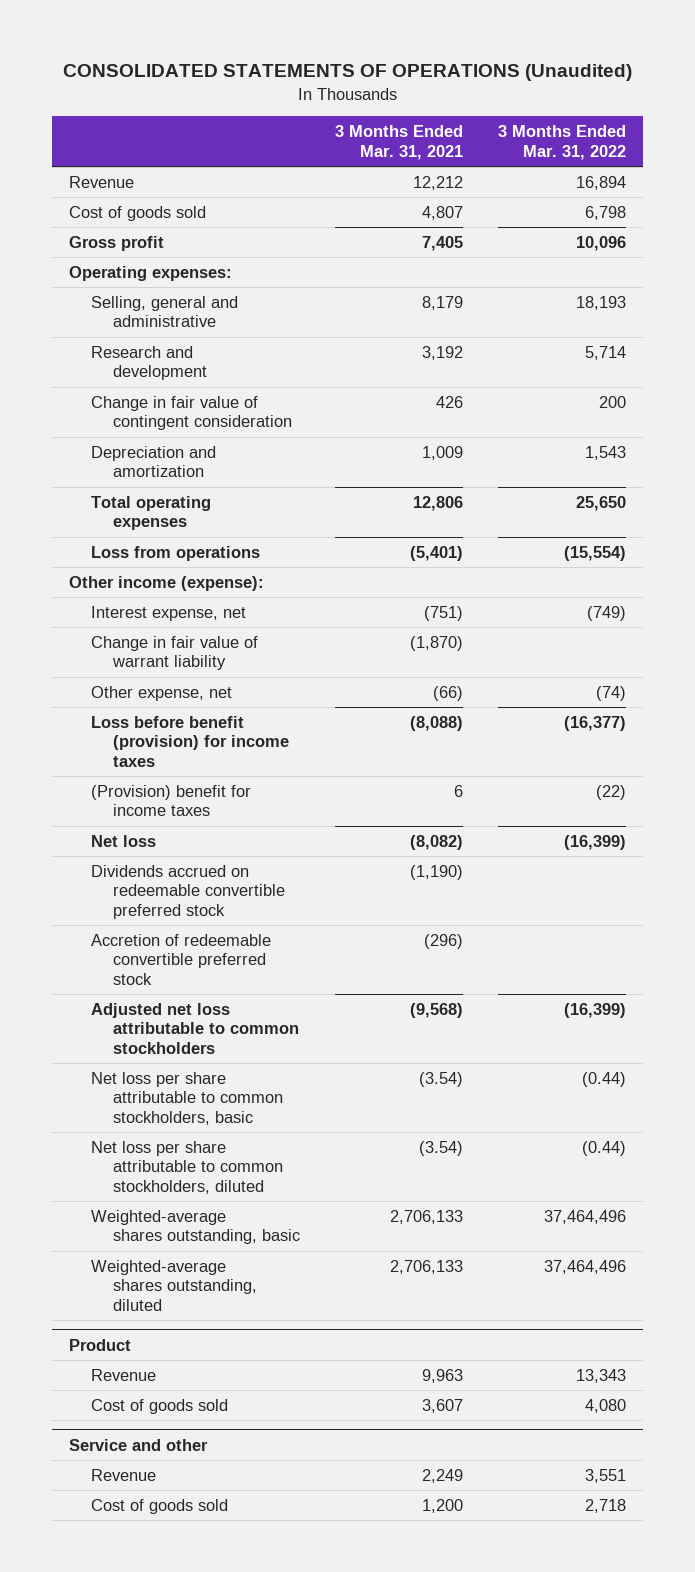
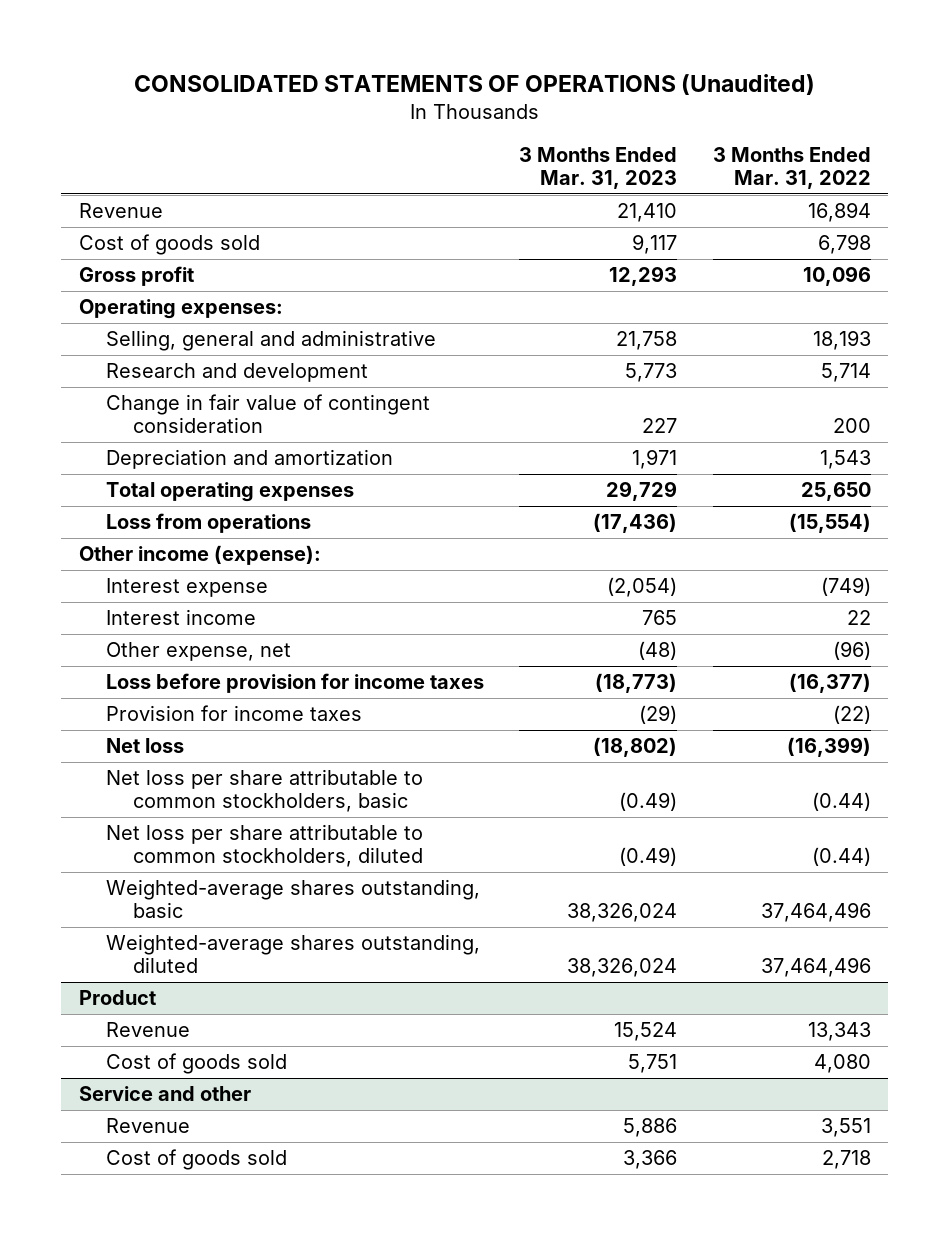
[334,125,463,160] 3 Months Ended Mar. 31, 2021 -> none
none -> [519,146,678,189] 3 Months Ended Mar. 31, 2023
[91,635,259,671] Change in fair value of warrant liability -> none
[91,605,247,621] Interest expense, net -> [105,578,268,598] Interest expense
none -> [105,609,256,626] Interest income
[595,685,626,701] (74) -> [832,641,871,661] (96)
[91,715,290,767] Loss before benefit (provision) for income taxes -> [105,673,484,694] Loss before provision for income taxes
[91,784,252,817] (Provision) benefit for income taxes -> [105,705,362,722] Provision for income taxes
[91,864,286,919] Dividends accrued on redeemable convertible preferred stock -> none
[91,933,272,985] Accretion of redeemable convertible preferred stock -> none
[91,1002,300,1054] Adjusted net loss attributable to common stockholders -> none

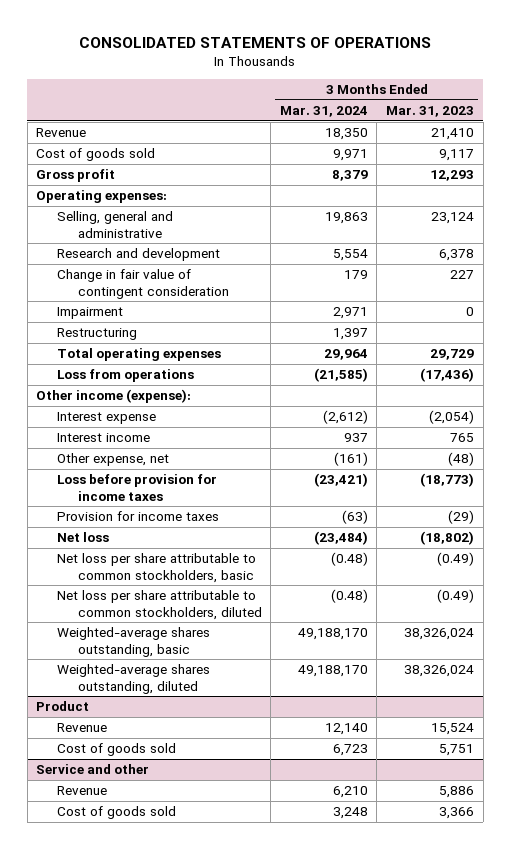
[133,74,815,96] CONSOLIDATED STATEMENTS OF OPERATIONS (Unaudited) -> [79,36,432,48] CONSOLIDATED STATEMENTS OF OPERATIONS
[712,146,871,189] 3 Months Ended Mar. 31, 2022 -> none
none -> [279,106,368,118] Mar. 31, 2024
[616,331,678,351] 21,758 -> [430,212,474,225] 23,124
[625,363,678,383] 5,773 -> [438,249,474,262] 6,378
[105,449,393,470] Depreciation and amortization -> none
none -> [56,307,123,320] Impairment
none -> [56,328,137,341] Restructuring

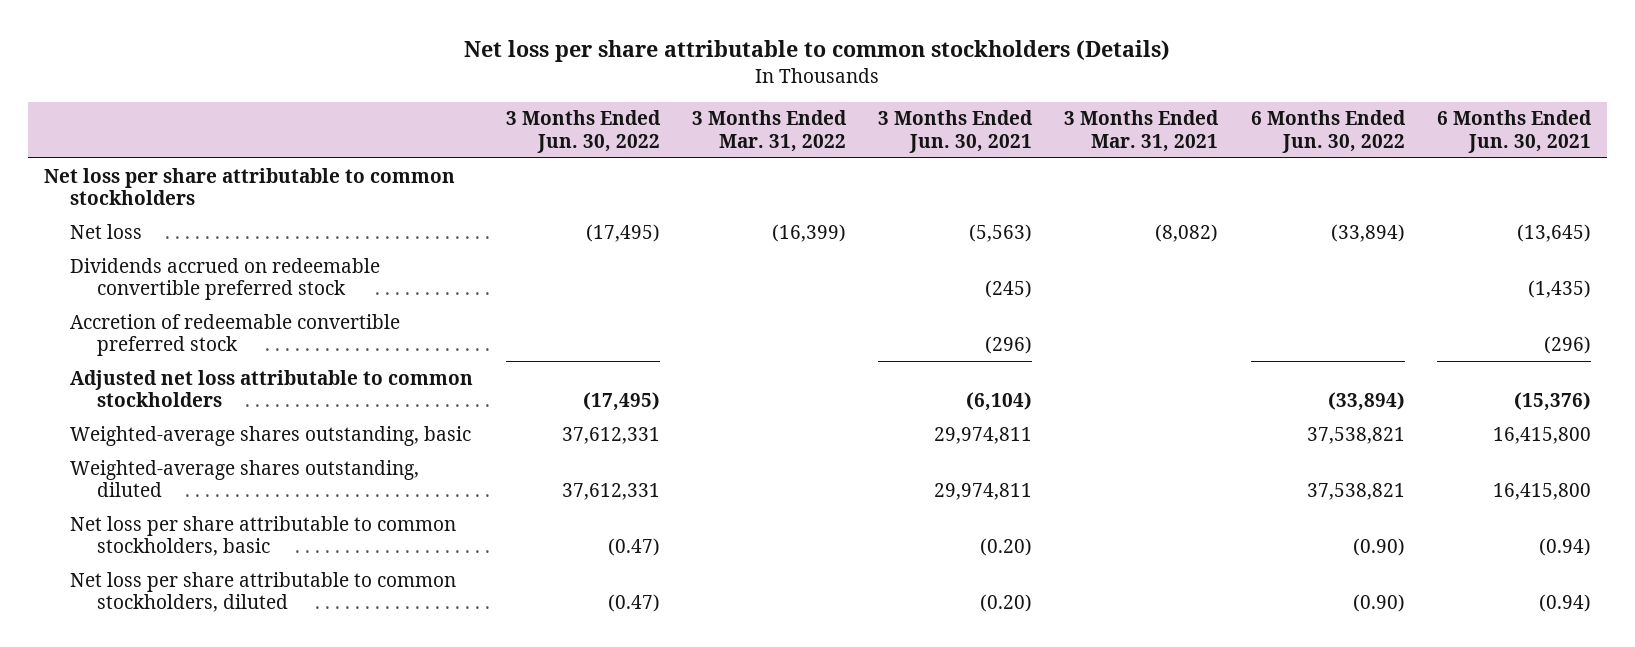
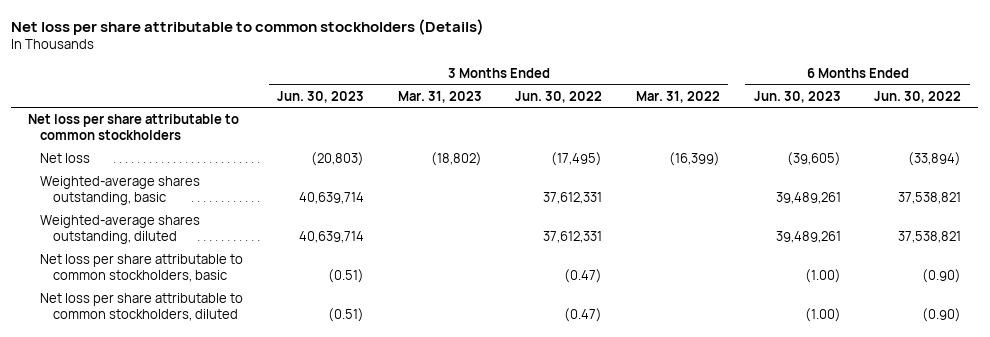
[878,110,1034,153] 3 Months Ended Jun. 30, 2021 -> none
[1064,110,1220,152] 3 Months Ended Mar. 31, 2021 -> none
[1436,110,1592,153] 6 Months Ended Jun. 30, 2021 -> none
none -> [277,90,365,103] Jun. 30, 2023
none -> [397,90,482,103] Mar. 31, 2023
none -> [753,90,841,103] Jun. 30, 2023
[70,257,381,301] Dividends accrued on redeemable convertible preferred stock -> none
[70,313,401,357] Accretion of redeemable convertible preferred stock -> none
[70,369,474,408] Adjusted net loss attributable to common stockholders -> none

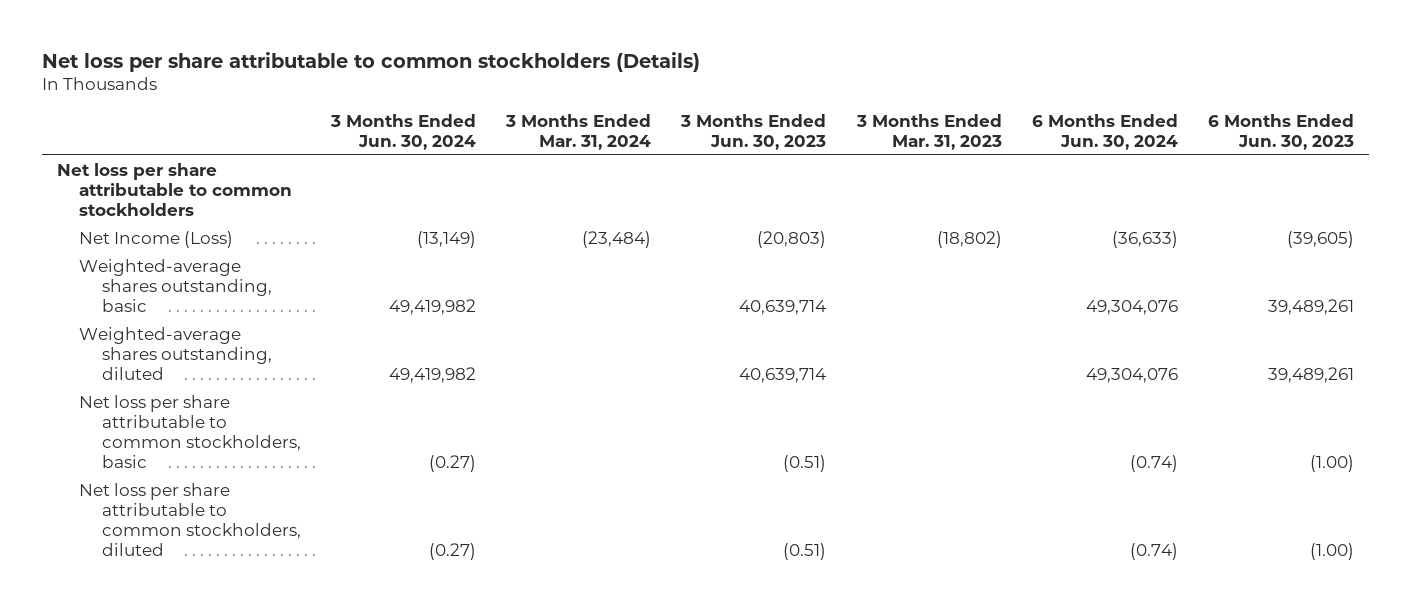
[515,90,603,103] Jun. 30, 2022 -> none
[636,90,721,103] Mar. 31, 2022 -> none
[874,90,962,103] Jun. 30, 2022 -> none
none -> [329,113,476,150] 3 Months Ended Jun. 30, 2024
none -> [505,113,652,150] 3 Months Ended Mar. 31, 2024
none -> [1031,113,1178,150] 6 Months Ended Jun. 30, 2024
[40,153,91,164] Net loss -> [79,230,234,248] Net Income (Loss)

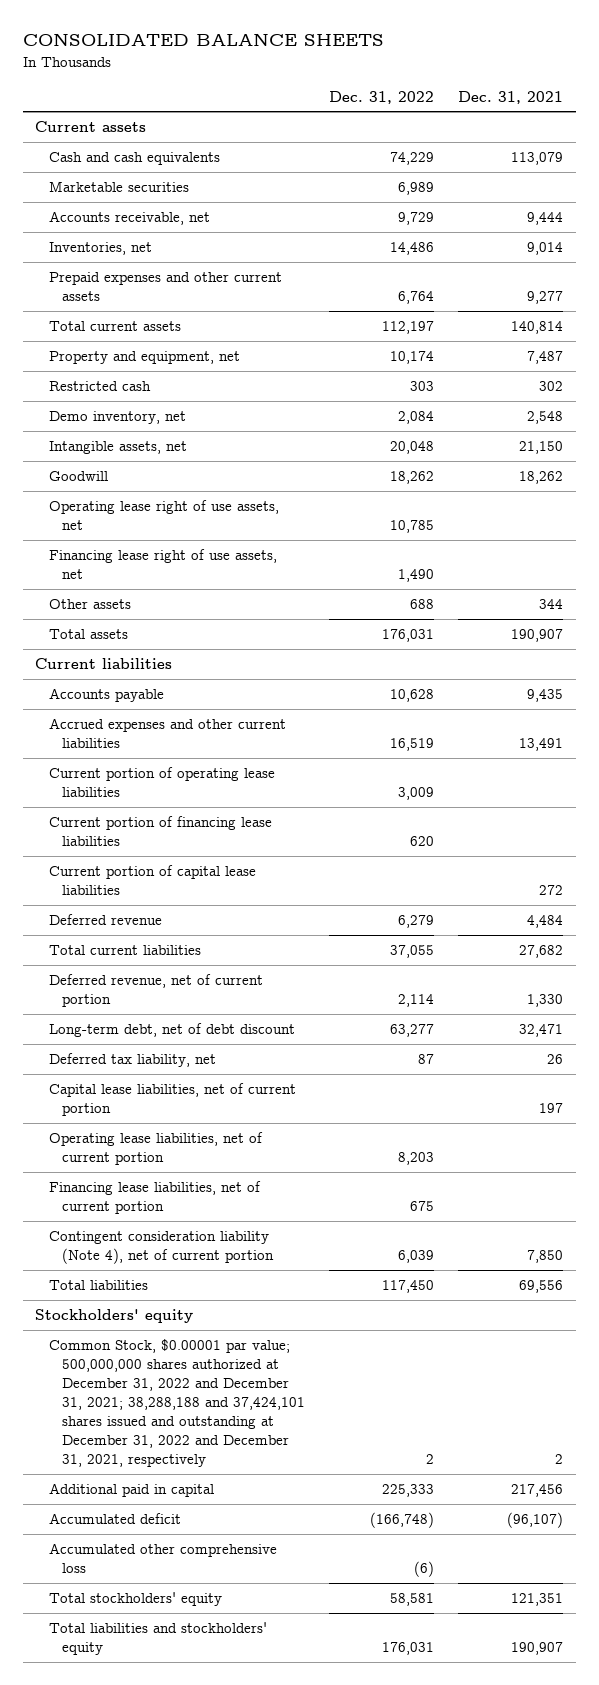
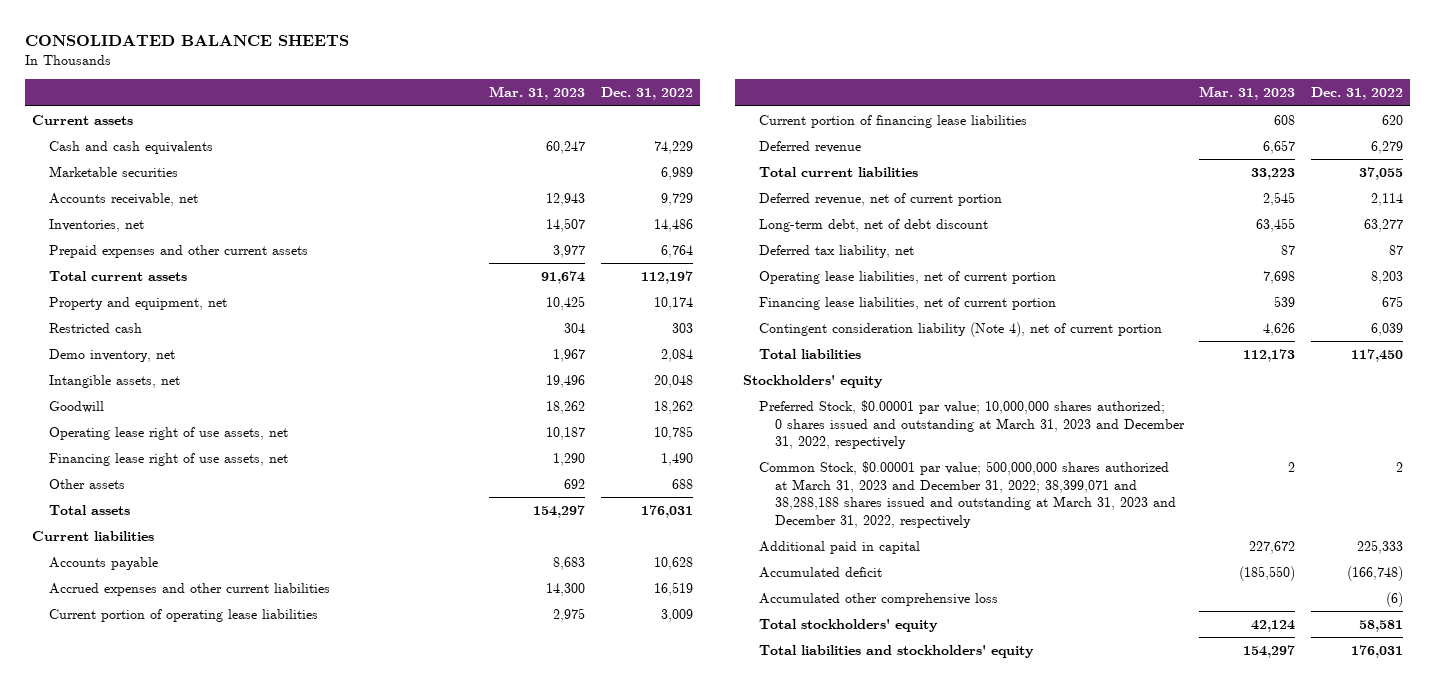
[458,90,564,104] Dec. 31, 2021 -> none
none -> [489,86,586,101] Mar. 31, 2023
[48,865,256,895] Current portion of capital lease liabilities -> none
[48,1083,296,1116] Capital lease liabilities, net of current portion -> none
none -> [758,400,1186,450] Preferred Stock, $0.00001 par value; 10,000,000 shares authorized; 0 shares issued and outstanding at March 31, 2023 and December 31, 2022, respectively
[48,1339,305,1467] Common Stock, $0.00001 par value; 500,000,000 shares authorized at December 31, 2022 and December 31, 2021; 38,288,188 and 37,424,101 shares issued and outstanding at December 31, 2022 and December 31, 2021, respectively -> [758,461,1177,528] Common Stock, $0.00001 par value; 500,000,000 shares authorized at March 31, 2023 and December 31, 2022; 38,399,071 and 38,288,188 shares issued and outstanding at March 31, 2023 and December 31, 2022, respectively

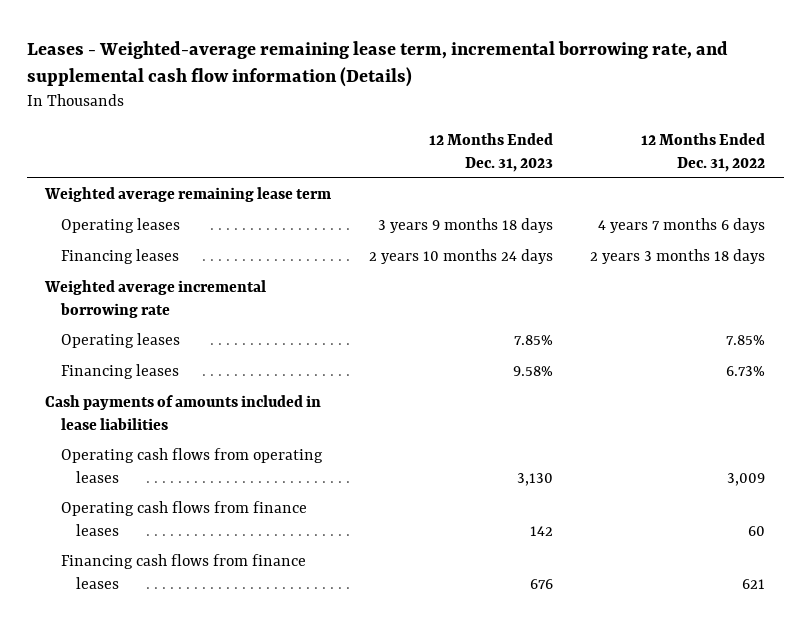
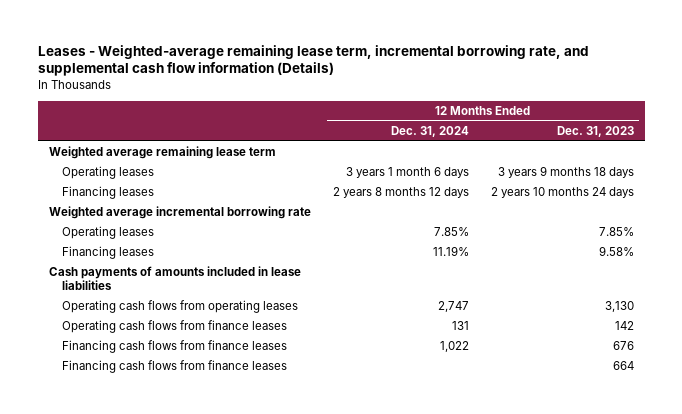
[641,132,766,172] 12 Months Ended Dec. 31, 2022 -> none
none -> [390,125,469,137] Dec. 31, 2024
none -> [61,360,287,374] Financing cash flows from finance leases

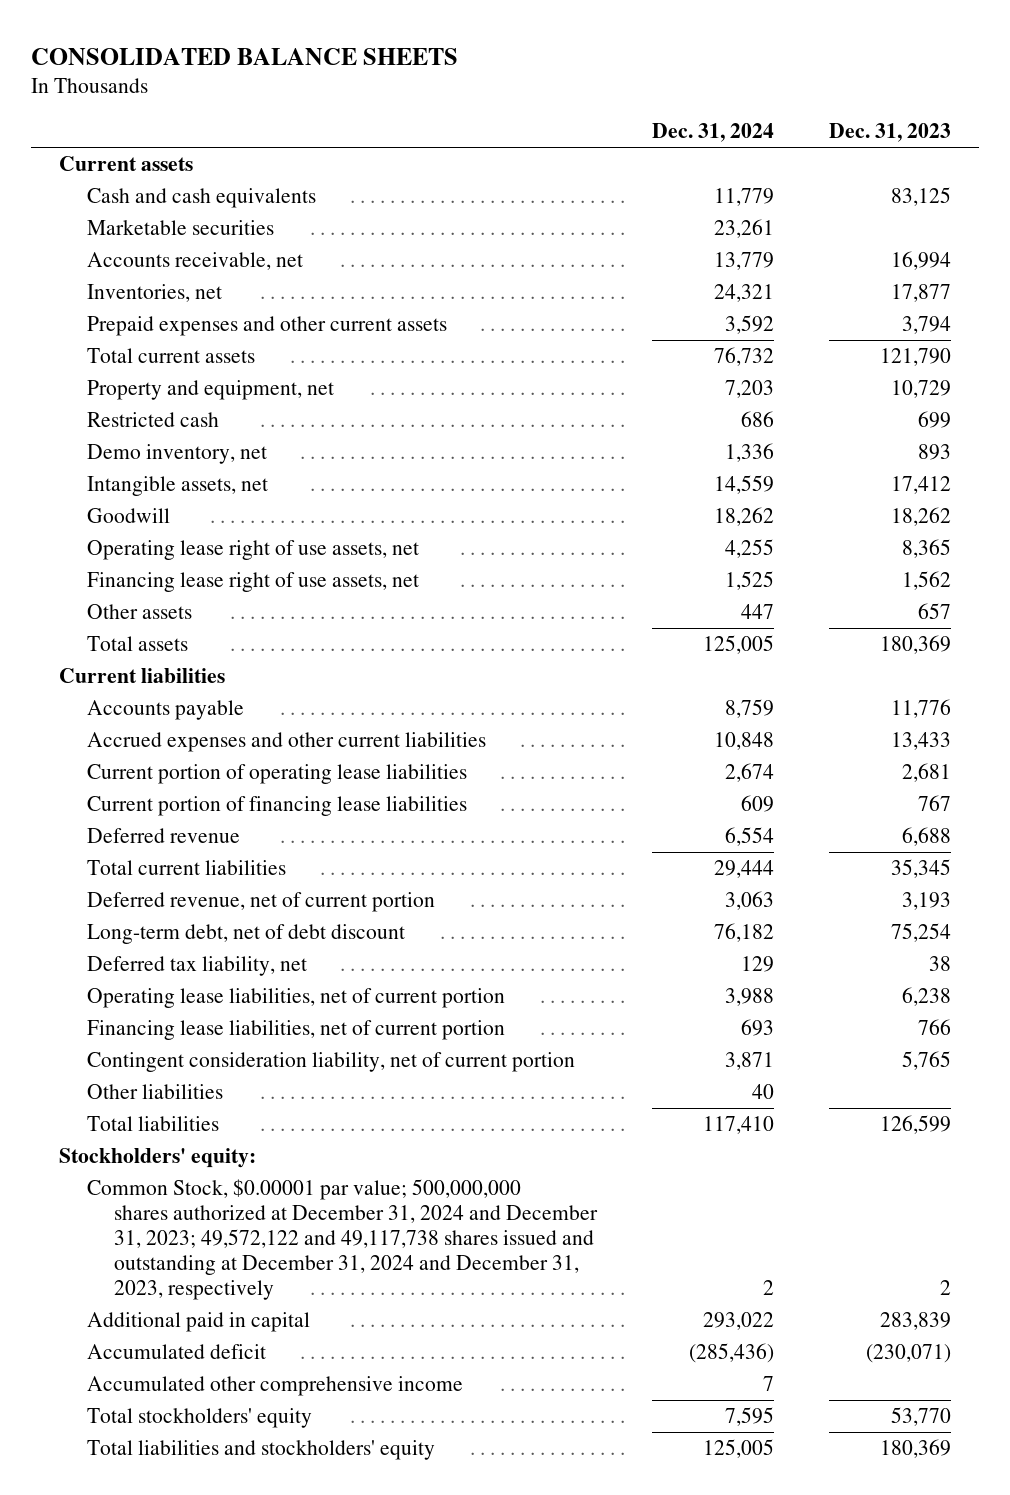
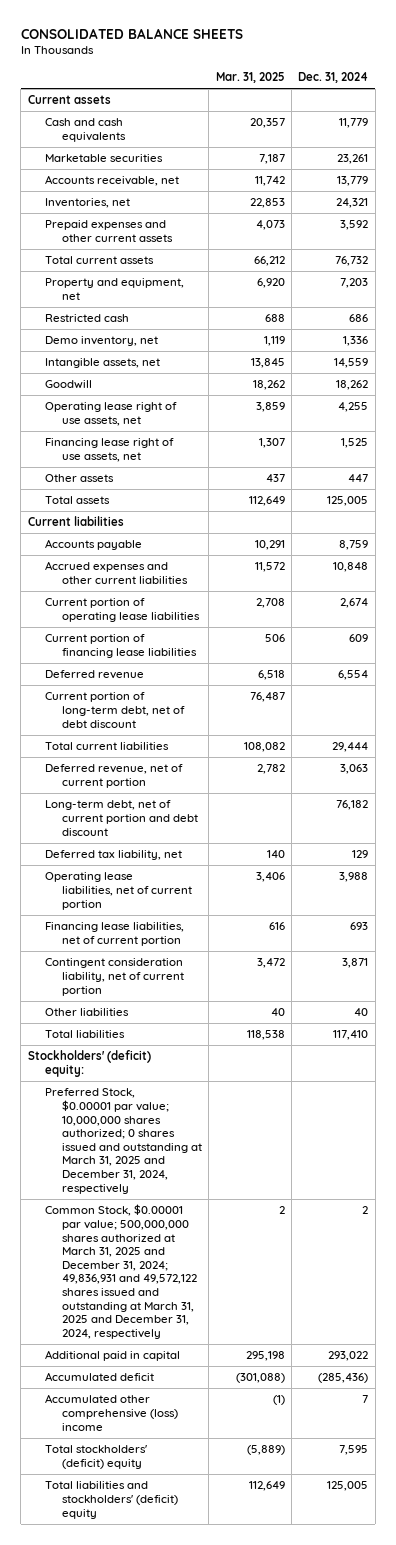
[829,123,952,143] Dec. 31, 2023 -> none
none -> [215,71,285,83] Mar. 31, 2025
none -> [44,692,185,728] Current portion of long-term debt, net of debt discount
[86,924,405,945] Long-term debt, net of debt discount -> [44,800,198,836] Long-term debt, net of current portion and debt discount
[58,1148,256,1169] Stockholders' equity: -> [27,1050,151,1077] Stockholders' (deficit) equity:
none -> [44,1088,202,1194] Preferred Stock, $0.00001 par value; 10,000,000 shares authorized; 0 shares issued and outstanding at March 31, 2025 and December 31, 2024, respectively
[86,1179,599,1300] Common Stock, $0.00001 par value; 500,000,000 shares authorized at December 31, 2024 and December 31, 2023; 49,572,122 and 49,117,738 shares issued and outstanding at December 31, 2024 and December 31, 2023, respectively -> [44,1204,197,1339] Common Stock, $0.00001 par value; 500,000,000 shares authorized at March 31, 2025 and December 31, 2024; 49,836,931 and 49,572,122 shares issued and outstanding at March 31, 2025 and December 31, 2024, respectively
[86,1376,463,1397] Accumulated other comprehensive income -> [44,1394,178,1431] Accumulated other comprehensive (loss) income
[86,1408,312,1429] Total stockholders' equity -> [44,1445,147,1469] Total stockholders' (deficit) equity
[86,1440,435,1461] Total liabilities and stockholders' equity -> [44,1481,178,1519] Total liabilities and stockholders' (deficit) equity

